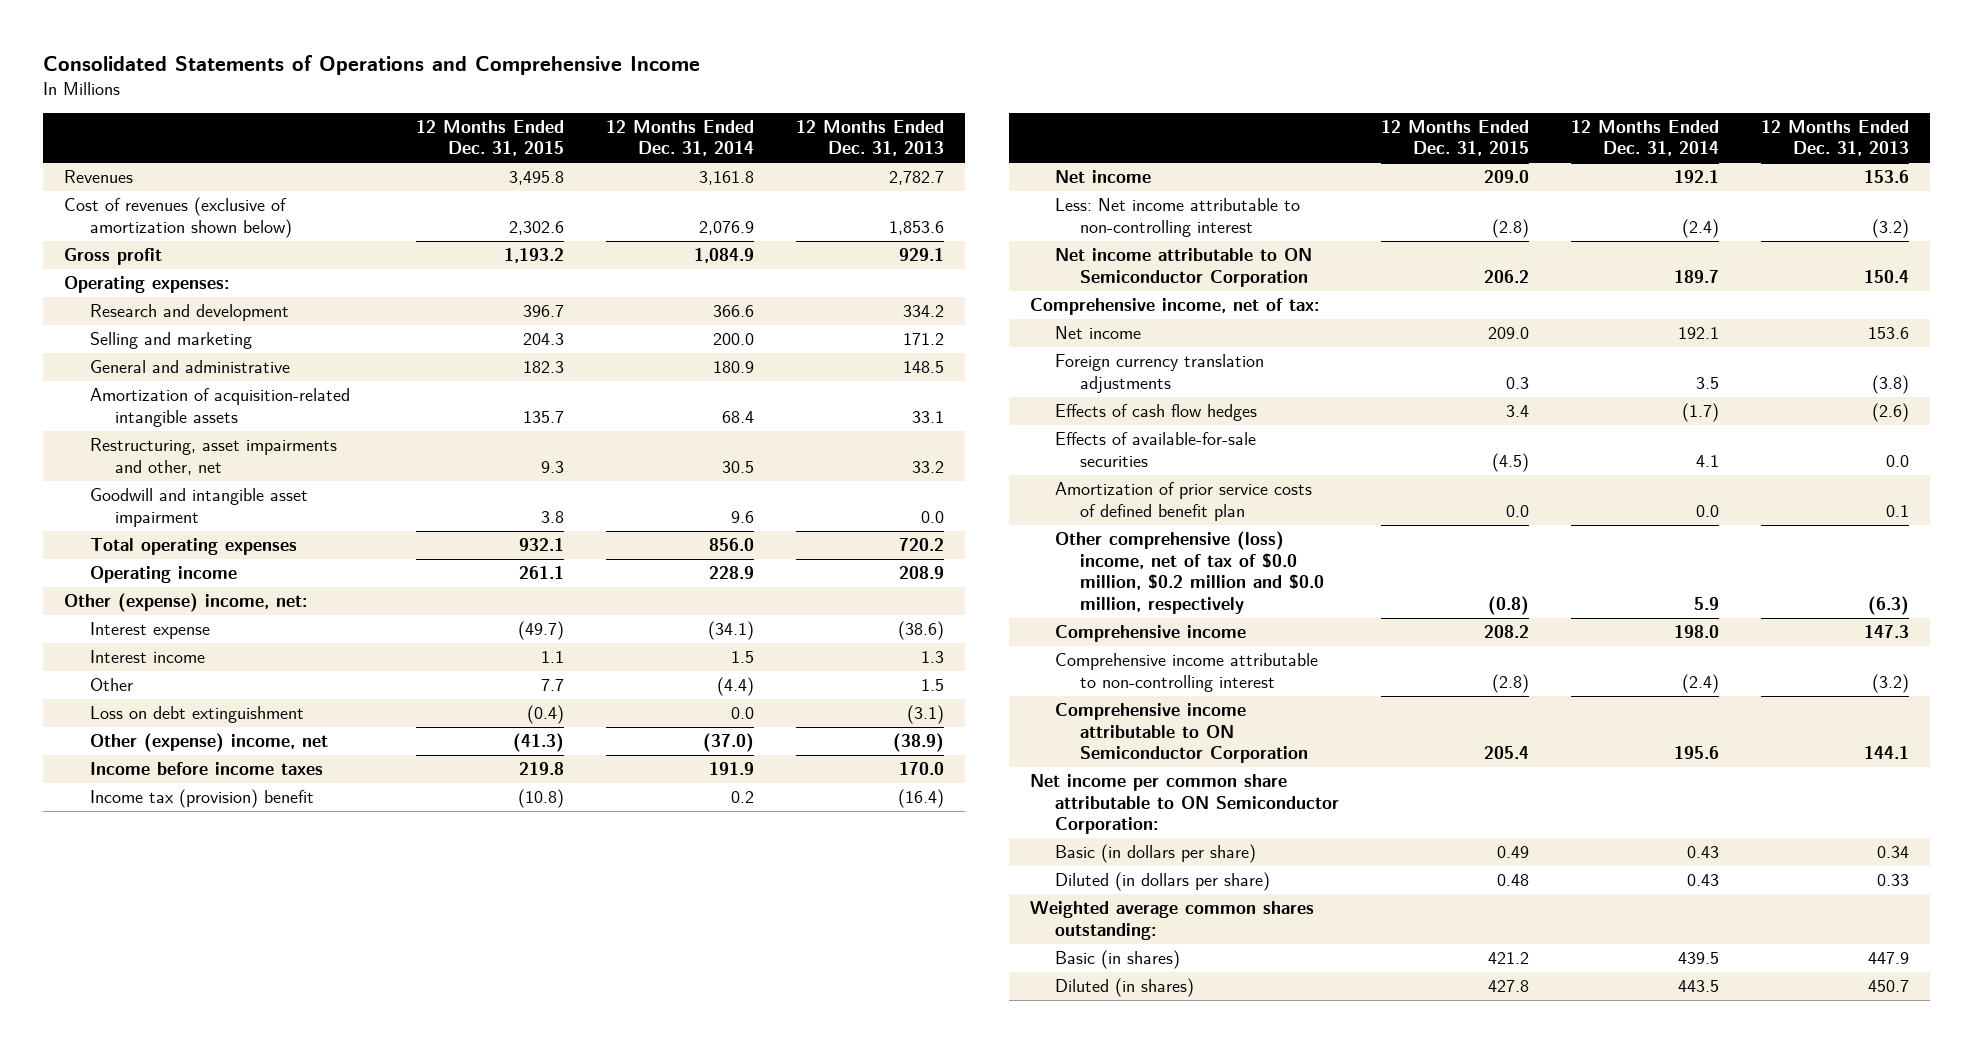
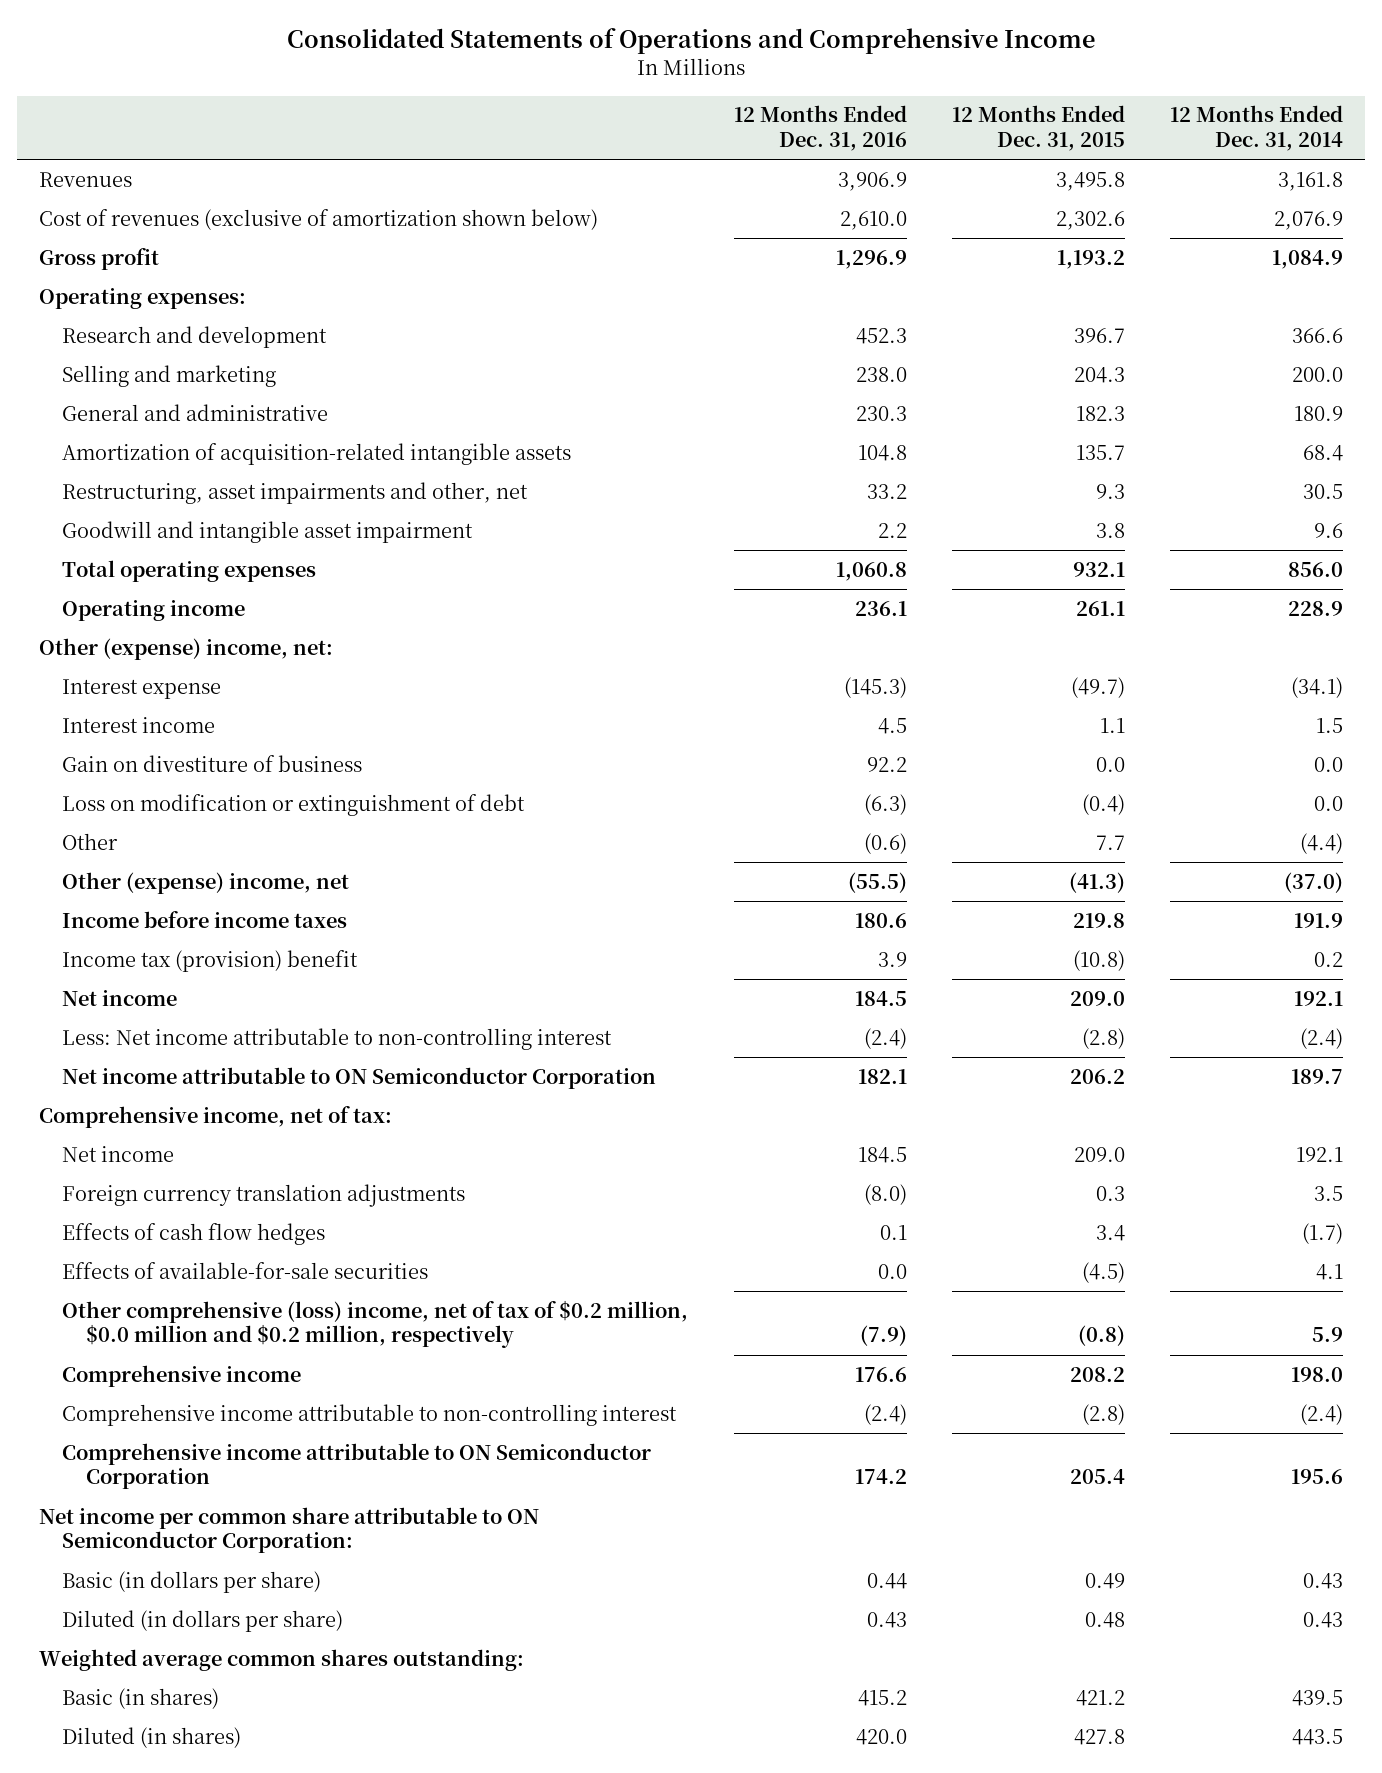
[795,119,944,157] 12 Months Ended Dec. 31, 2013 -> none
none -> [733,105,907,151] 12 Months Ended Dec. 31, 2016
none -> [62,754,363,772] Gain on divestiture of business
none -> [62,793,526,816] Loss on modification or extinguishment of debt
[89,706,304,724] Loss on debt extinguishment -> none
[1054,482,1312,521] Amortization of prior service costs of defined benefit plan -> none
[1054,531,1325,614] Other comprehensive (loss) income, net of tax of $0.0 million, $0.2 million and $0.0 million, respectively -> [62,1299,689,1349] Other comprehensive (loss) income, net of tax of $0.2 million, $0.0 million and $0.2 million, respectively

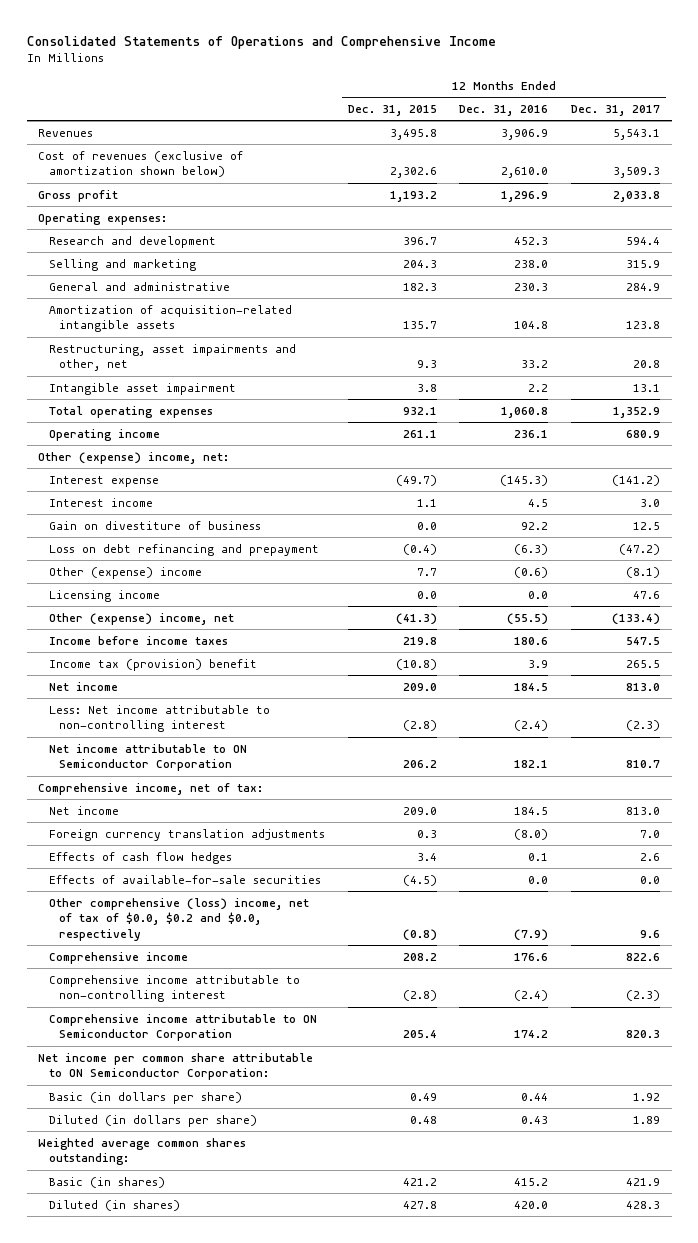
[1169,105,1343,151] 12 Months Ended Dec. 31, 2014 -> none
none -> [571,105,661,117] Dec. 31, 2017
[62,520,474,543] Goodwill and intangible asset impairment -> [48,382,236,395] Intangible asset impairment
[62,793,526,816] Loss on modification or extinguishment of debt -> [48,543,319,556] Loss on debt refinancing and prepayment
[62,832,119,850] Other -> [48,566,202,579] Other (expense) income
none -> [48,589,160,602] Licensing income
[62,1299,689,1349] Other comprehensive (loss) income, net of tax of $0.2 million, $0.0 million and $0.2 million, respectively -> [48,897,309,941] Other comprehensive (loss) income, net of tax of $0.0, $0.2 and $0.0, respectively

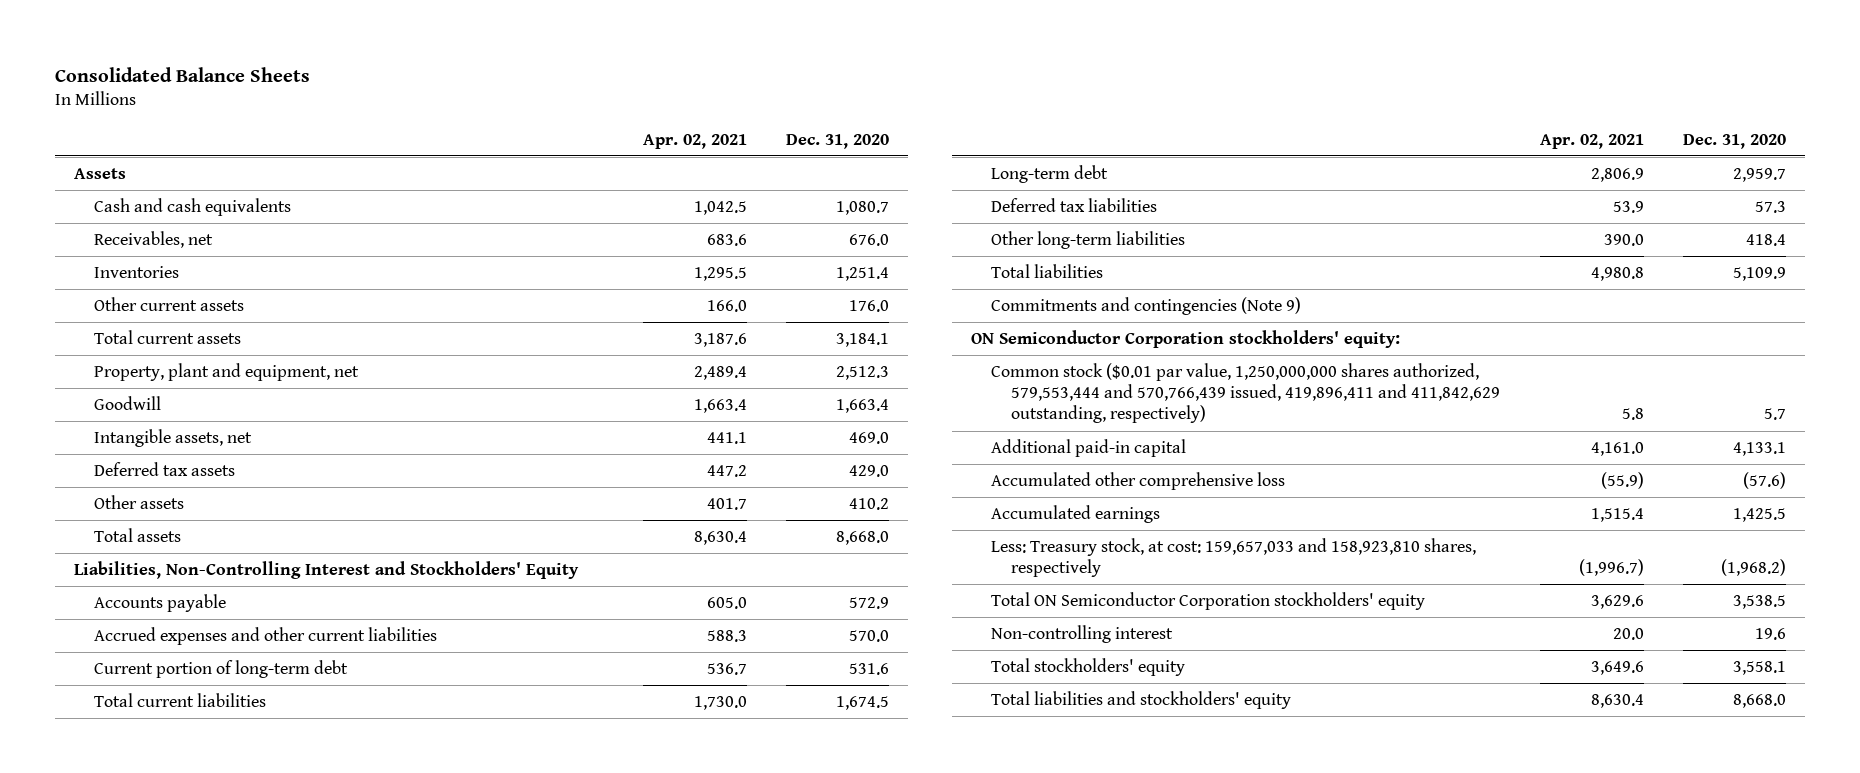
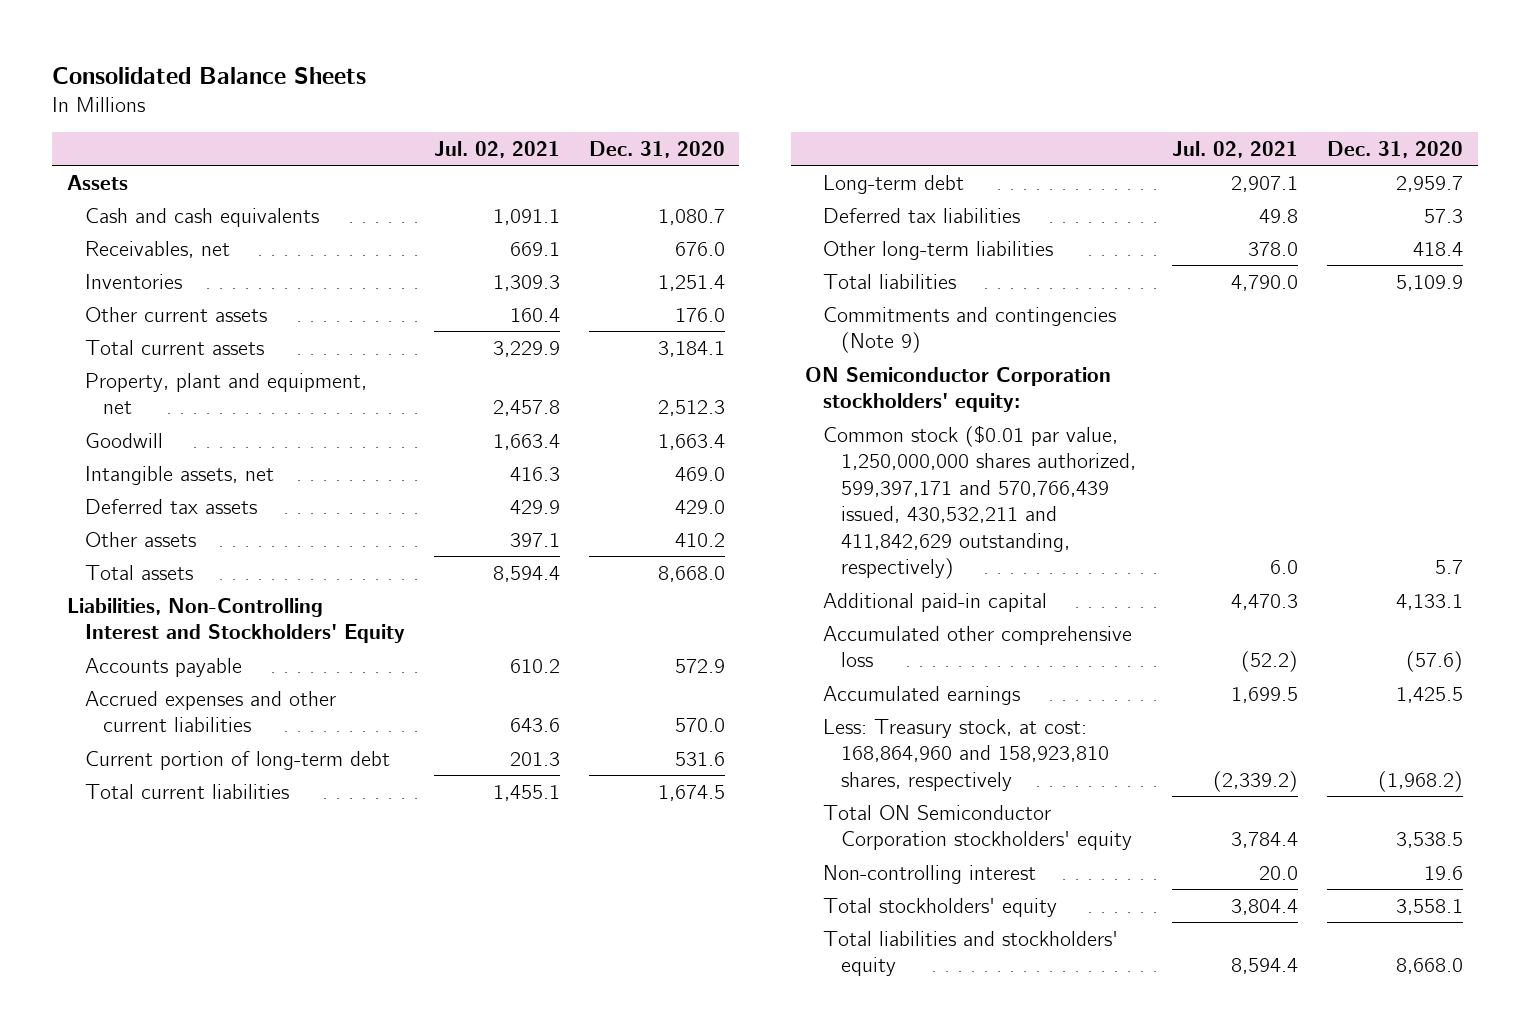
[642,133,747,149] Apr. 02, 2021 -> none
none -> [433,140,560,158] Jul. 02, 2021
[991,363,1501,424] Common stock ($0.01 par value, 1,250,000,000 shares authorized, 579,553,444 and 570,766,439 issued, 419,896,411 and 411,842,629 outstanding, respectively) -> [823,424,1137,580] Common stock ($0.01 par value, 1,250,000,000 shares authorized, 599,397,171 and 570,766,439 issued, 430,532,211 and 411,842,629 outstanding, respectively)
[991,538,1477,578] Less: Treasury stock, at cost: 159,657,033 and 158,923,810 shares, respectively -> [823,718,1110,791] Less: Treasury stock, at cost: 168,864,960 and 158,923,810 shares, respectively

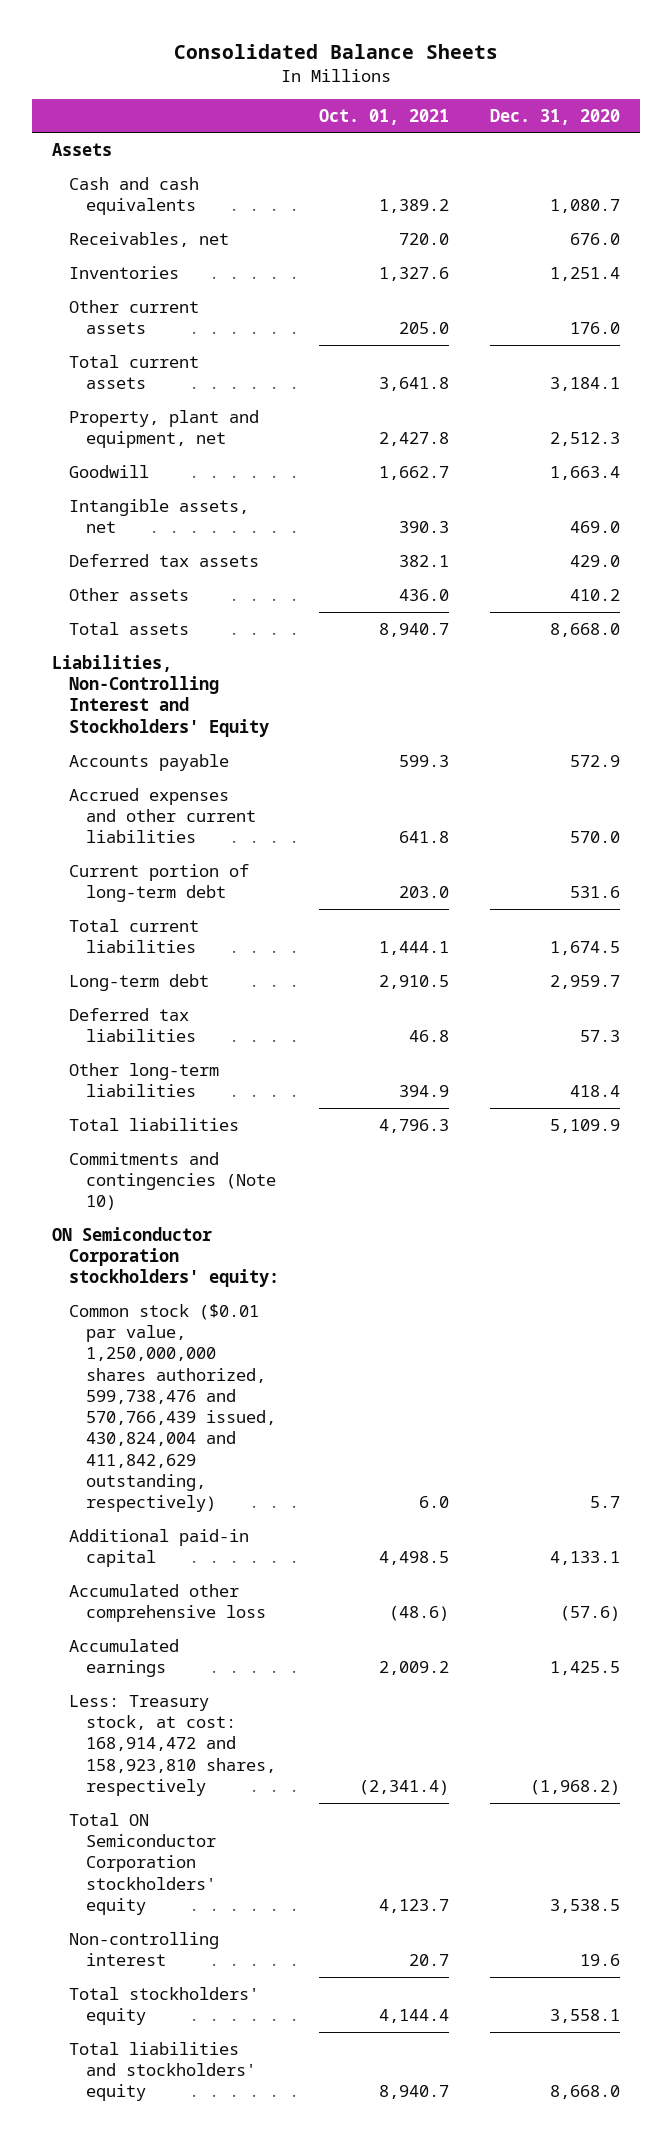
[433,140,560,158] Jul. 02, 2021 -> none
none -> [319,108,450,125] Oct. 01, 2021
[823,306,1117,354] Commitments and contingencies (Note 9) -> [69,1152,277,1211] Commitments and contingencies (Note 10)
[823,424,1137,580] Common stock ($0.01 par value, 1,250,000,000 shares authorized, 599,397,171 and 570,766,439 issued, 430,532,211 and 411,842,629 outstanding, respectively) -> [69,1304,277,1513] Common stock ($0.01 par value, 1,250,000,000 shares authorized, 599,738,476 and 570,766,439 issued, 430,824,004 and 411,842,629 outstanding, respectively)
[823,718,1110,791] Less: Treasury stock, at cost: 168,864,960 and 158,923,810 shares, respectively -> [69,1695,277,1796] Less: Treasury stock, at cost: 168,914,472 and 158,923,810 shares, respectively

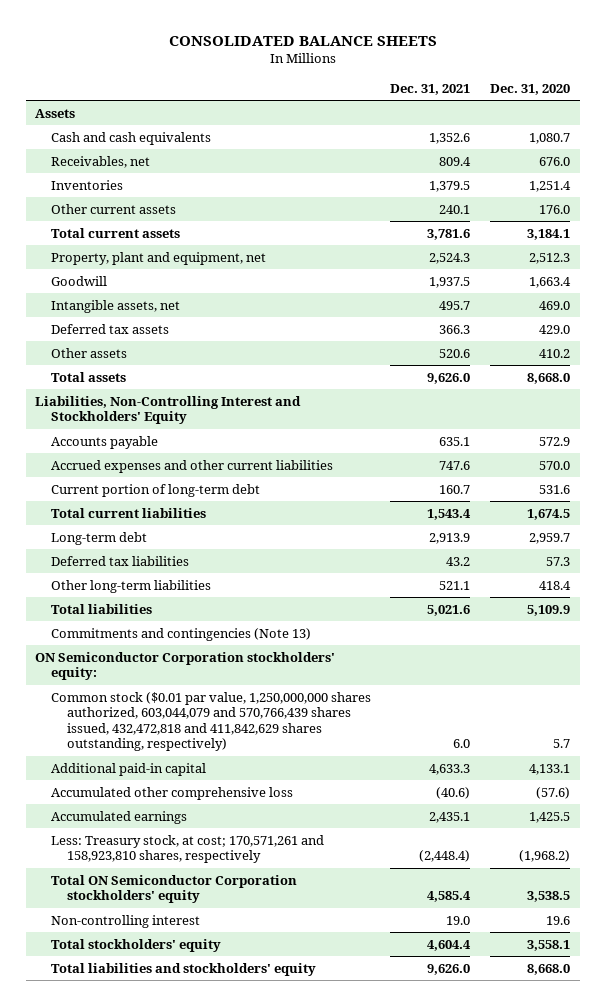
[173,43,498,59] Consolidated Balance Sheets -> [168,35,437,46] CONSOLIDATED BALANCE SHEETS
[319,108,450,125] Oct. 01, 2021 -> none
none -> [390,83,471,95] Dec. 31, 2021
[69,1152,277,1211] Commitments and contingencies (Note 10) -> [50,627,311,641] Commitments and contingencies (Note 13)
[69,1304,277,1513] Common stock ($0.01 par value, 1,250,000,000 shares authorized, 599,738,476 and 570,766,439 issued, 430,824,004 and 411,842,629 outstanding, respectively) -> [50,691,371,752] Common stock ($0.01 par value, 1,250,000,000 shares authorized, 603,044,079 and 570,766,439 shares issued, 432,472,818 and 411,842,629 shares outstanding, respectively)
[69,1695,277,1796] Less: Treasury stock, at cost: 168,914,472 and 158,923,810 shares, respectively -> [50,834,324,864] Less: Treasury stock, at cost; 170,571,261 and 158,923,810 shares, respectively

